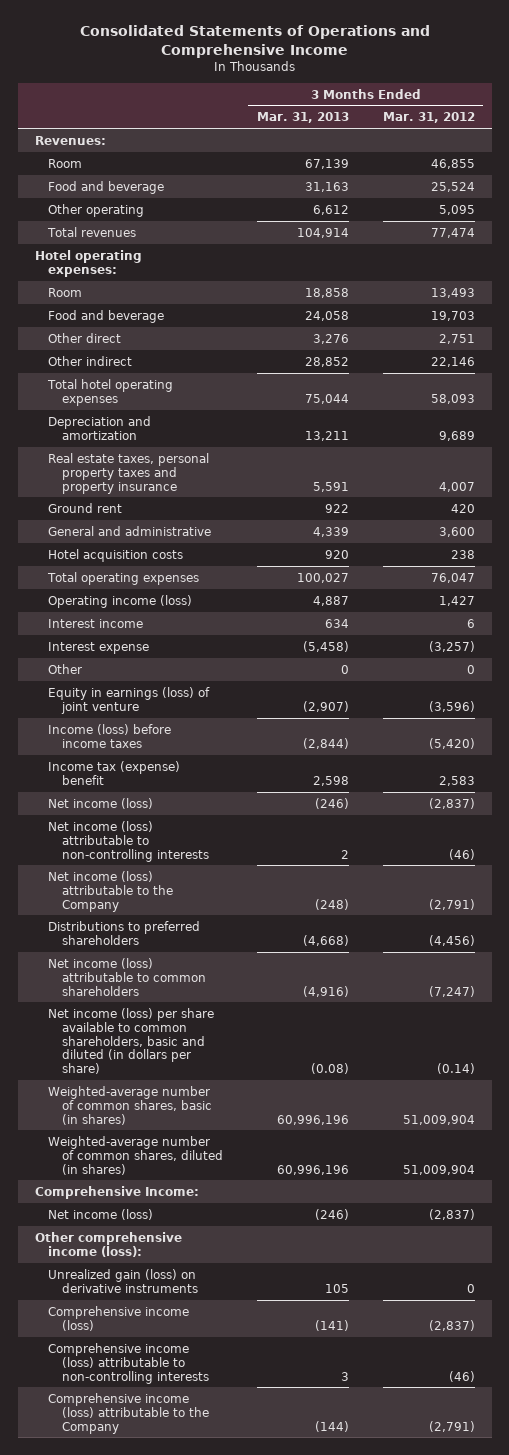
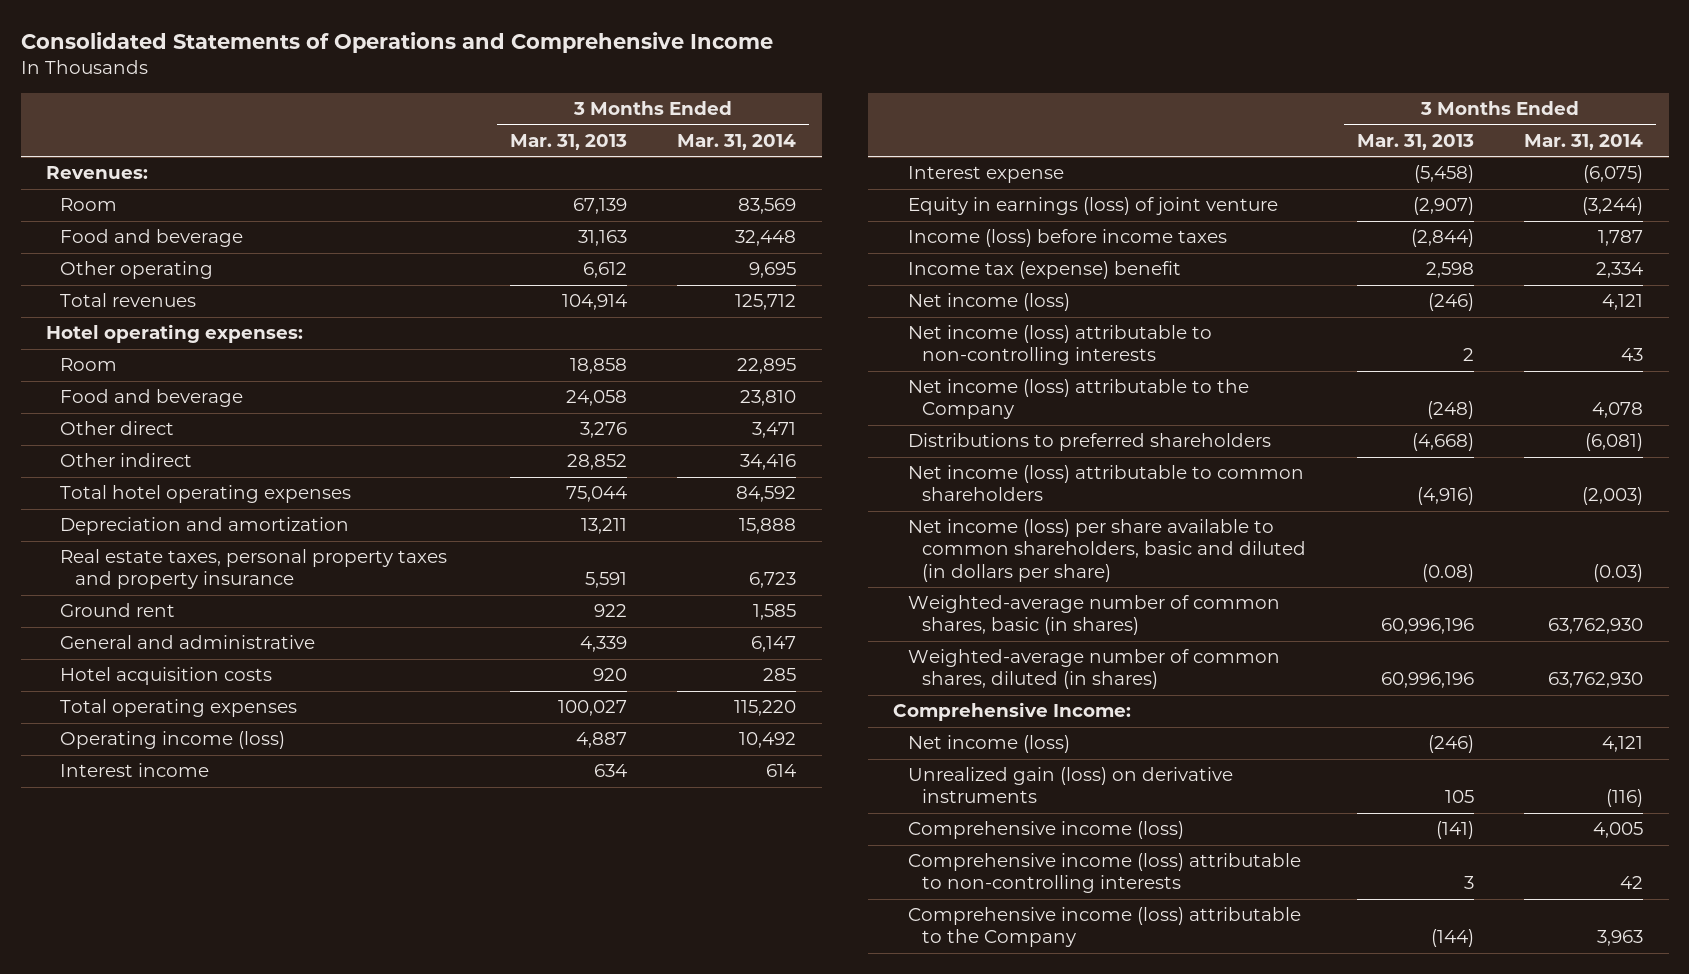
[382,112,475,124] Mar. 31, 2012 -> none
none -> [677,133,797,150] Mar. 31, 2014
[48,663,83,674] Other -> none
[34,1231,182,1257] Other comprehensive income (loss): -> none

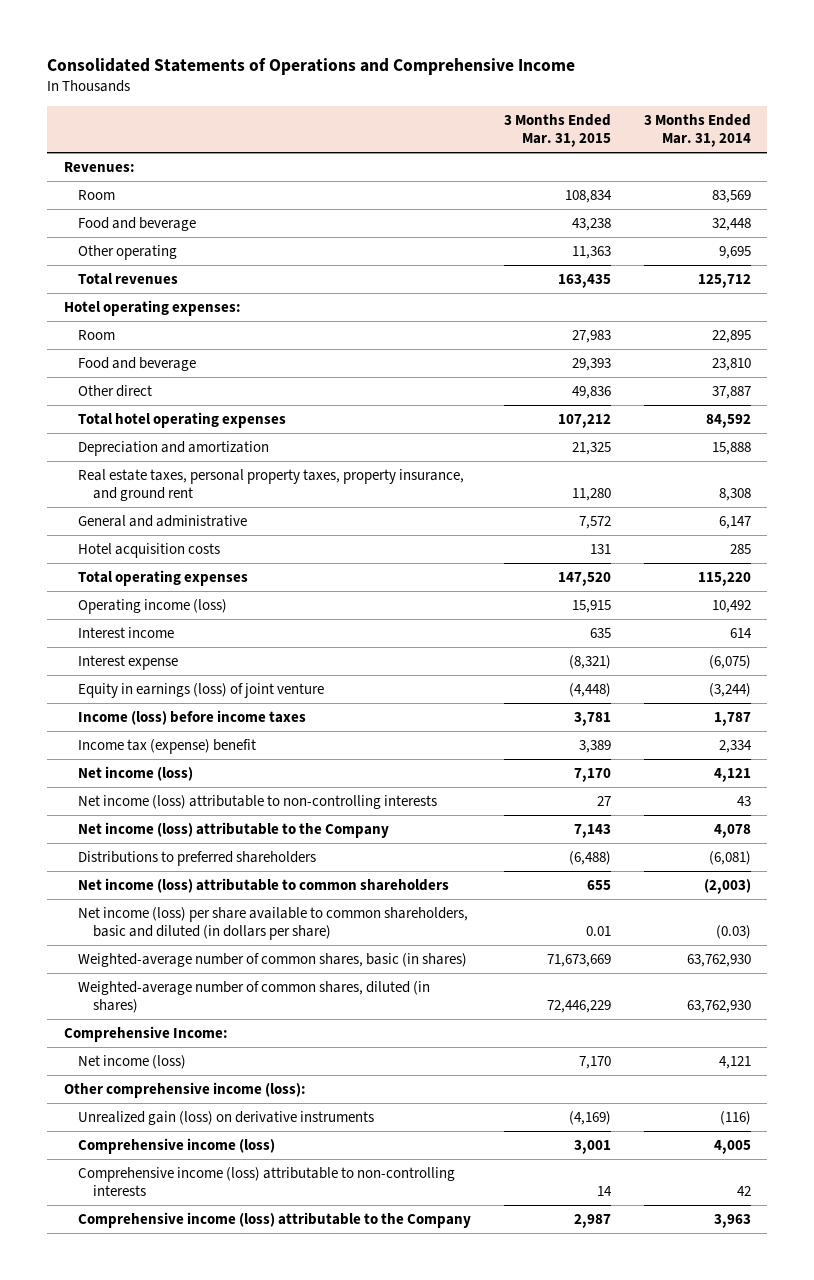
[509,133,627,150] Mar. 31, 2013 -> none
none -> [503,113,611,148] 3 Months Ended Mar. 31, 2015
[60,453,193,468] Other indirect -> none
[752,422,797,439] 3,471 -> [711,385,751,399] 37,887
[60,603,176,618] Ground rent -> none
[60,549,448,590] Real estate taxes, personal property taxes and property insurance -> [78,468,465,502] Real estate taxes, personal property taxes, property insurance, and ground rent
[749,572,797,589] 6,723 -> [718,488,751,502] 8,308
none -> [63,1081,306,1098] Other comprehensive income (loss):

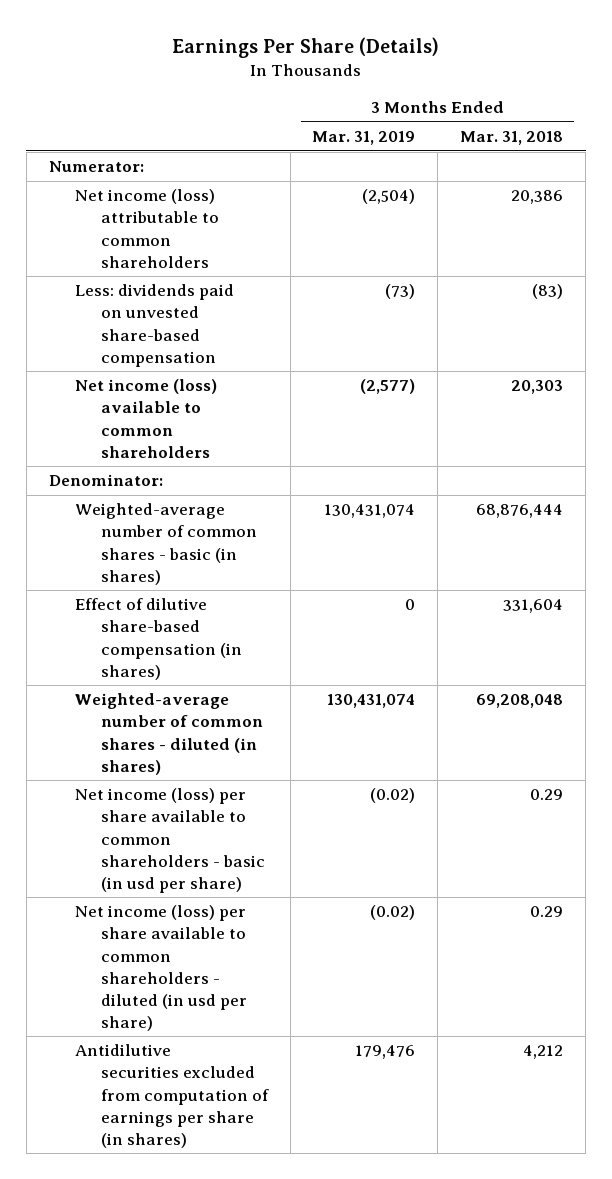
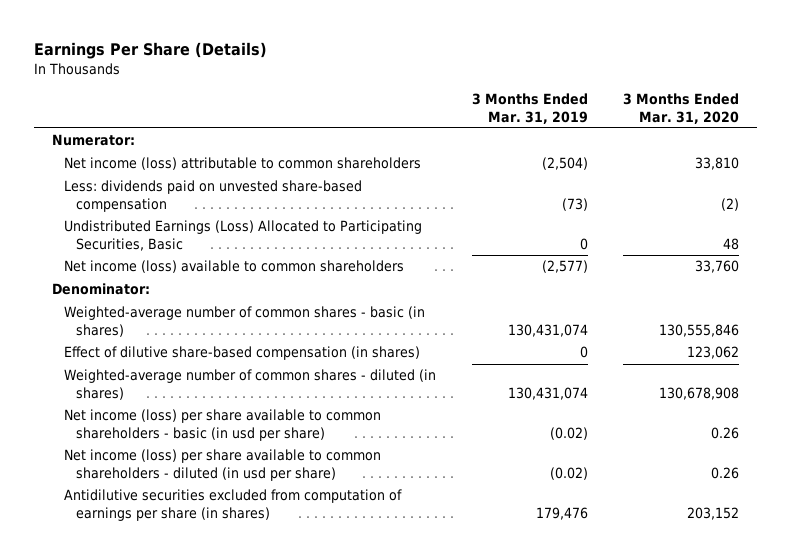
[460,131,564,146] Mar. 31, 2018 -> none
none -> [623,93,740,124] 3 Months Ended Mar. 31, 2020
none -> [63,220,422,251] Undistributed Earnings (Loss) Allocated to Participating Securities, Basic

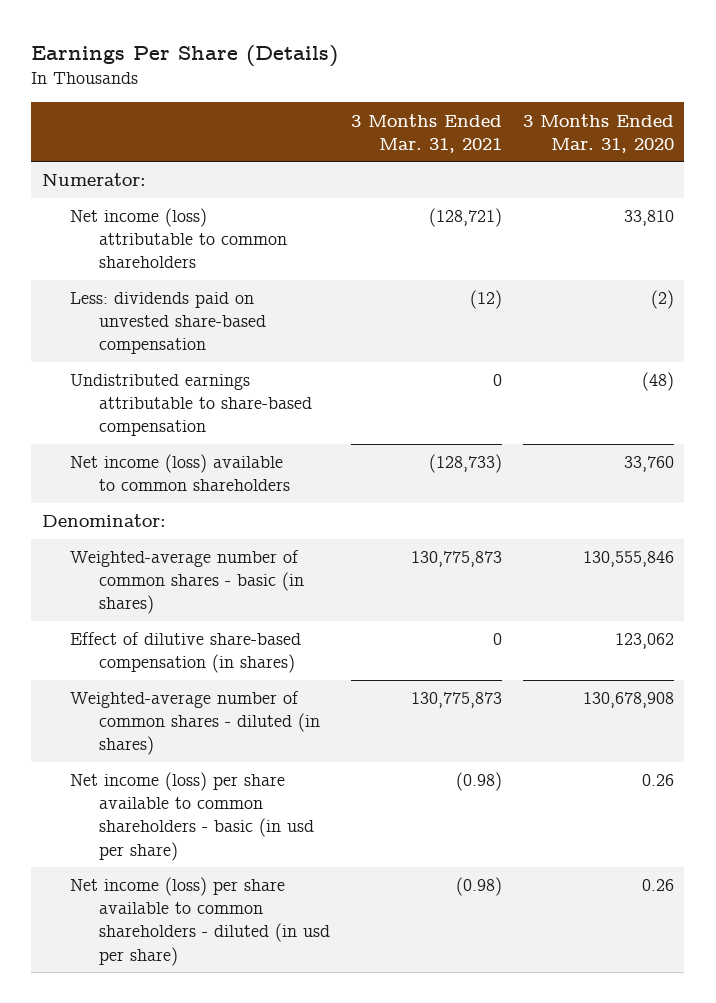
[471,93,588,124] 3 Months Ended Mar. 31, 2019 -> none
none -> [350,113,502,153] 3 Months Ended Mar. 31, 2021
[63,220,422,251] Undistributed Earnings (Loss) Allocated to Participating Securities, Basic -> [70,374,312,437] Undistributed earnings attributable to share-based compensation
[723,237,740,250] 48 -> [641,372,674,392] (48)
[63,489,402,521] Antidilutive securities excluded from computation of earnings per share (in shares) -> none

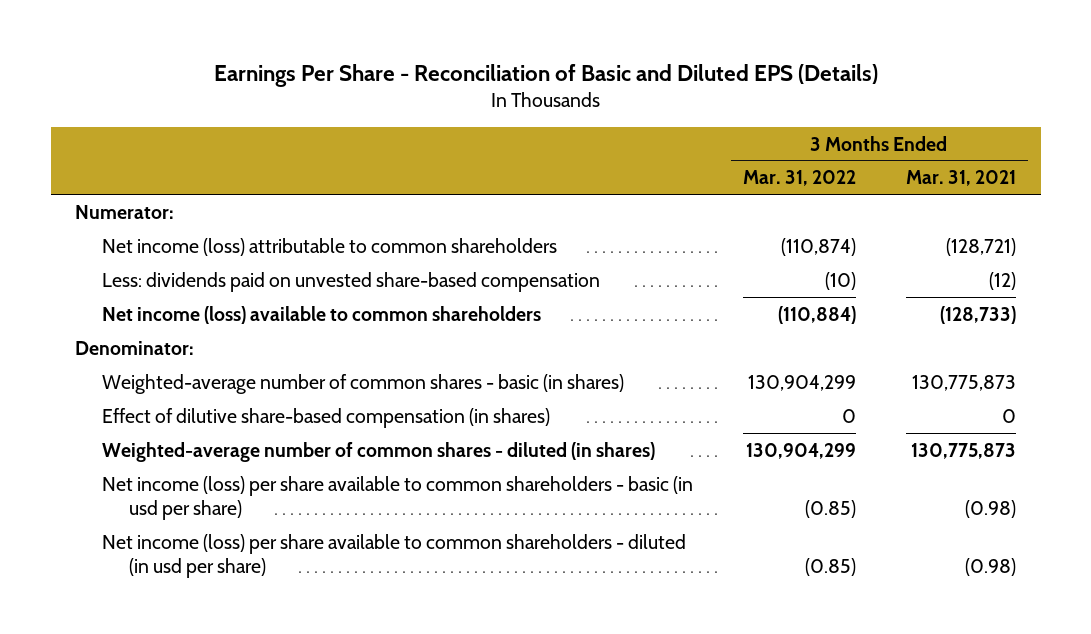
[31,44,339,67] Earnings Per Share (Details) -> [213,63,878,87] Earnings Per Share - Reconciliation of Basic and Diluted EPS (Details)
[522,113,674,153] 3 Months Ended Mar. 31, 2020 -> none
none -> [743,170,857,187] Mar. 31, 2022
[70,374,312,437] Undistributed earnings attributable to share-based compensation -> none

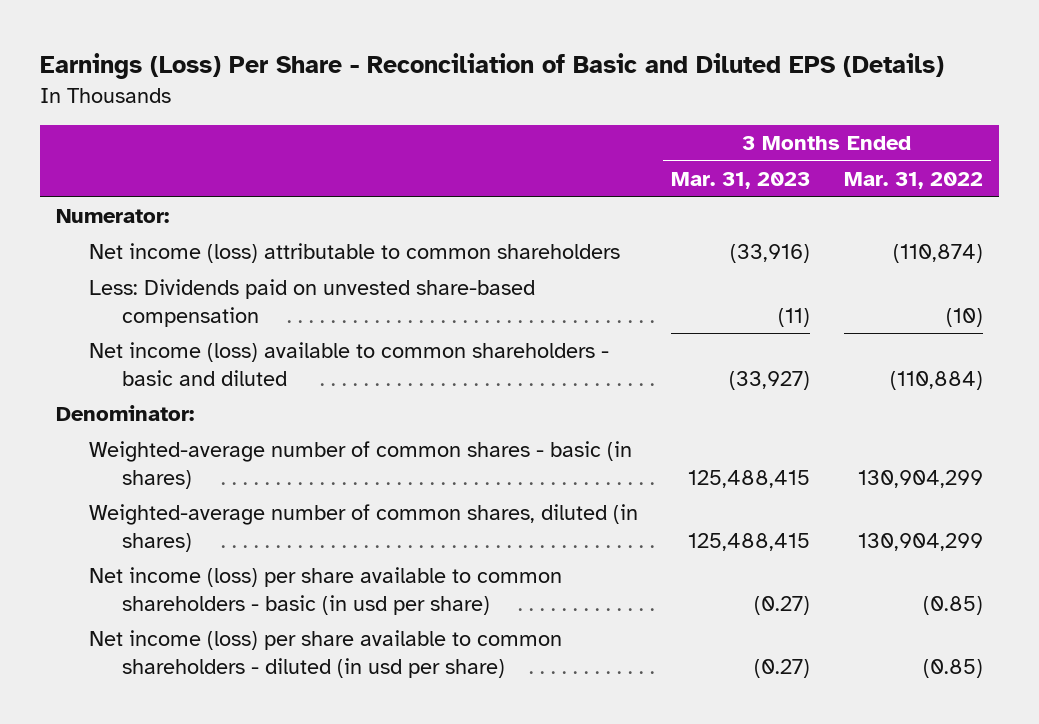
[213,63,878,87] Earnings Per Share - Reconciliation of Basic and Diluted EPS (Details) -> [39,53,944,80] Earnings (Loss) Per Share - Reconciliation of Basic and Diluted EPS (Details)
[905,170,1016,187] Mar. 31, 2021 -> none
none -> [671,172,811,190] Mar. 31, 2023
[102,271,601,292] Less: dividends paid on unvested share-based compensation -> [88,279,535,327] Less: Dividends paid on unvested share-based compensation
[102,305,542,324] Net income (loss) available to common shareholders -> [88,342,609,386] Net income (loss) available to common shareholders - basic and diluted
[102,407,551,428] Effect of dilutive share-based compensation (in shares) -> none
[102,441,656,462] Weighted-average number of common shares - diluted (in shares) -> [88,504,638,552] Weighted-average number of common shares, diluted (in shares)

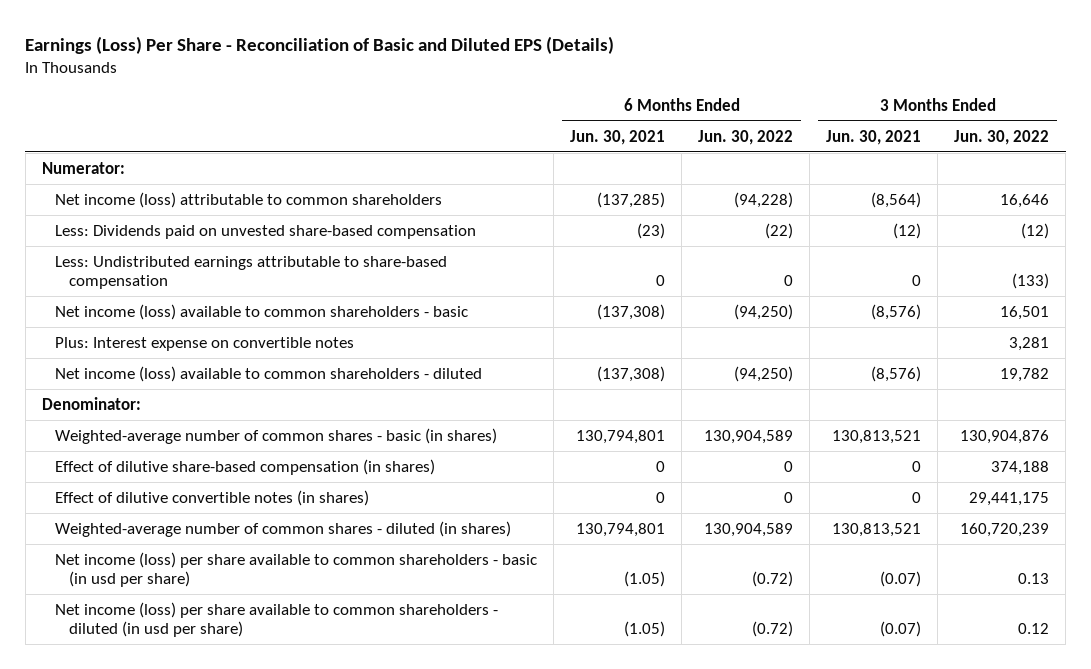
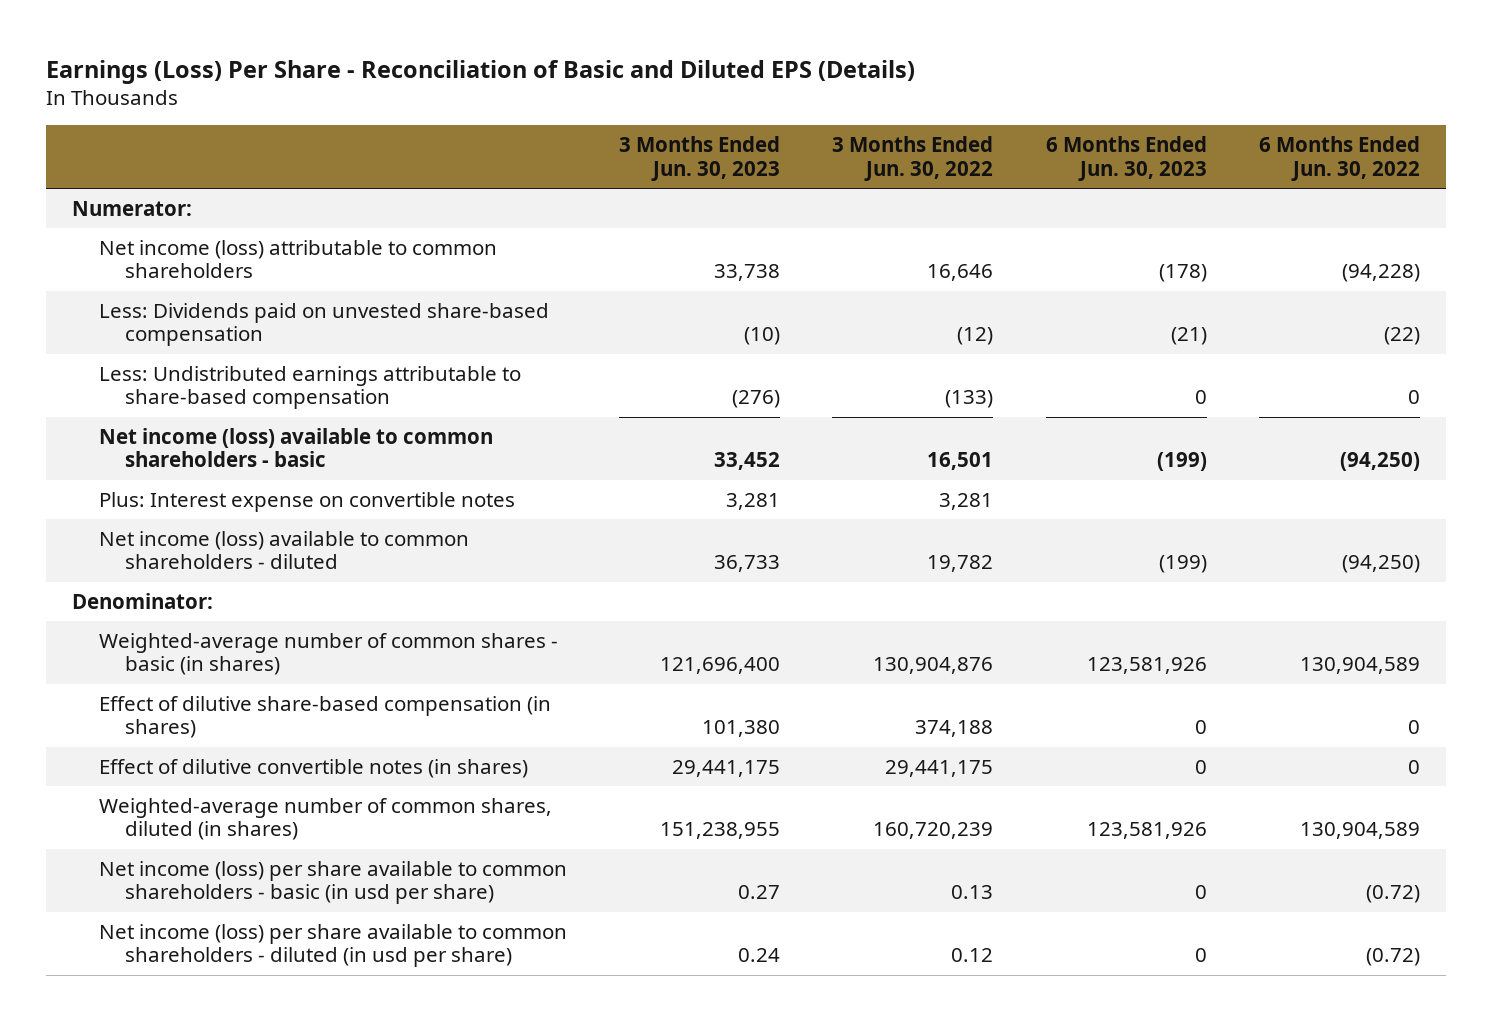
[570,129,666,145] Jun. 30, 2021 -> none
[826,129,922,145] Jun. 30, 2021 -> none
none -> [619,136,781,181] 3 Months Ended Jun. 30, 2023
none -> [1045,136,1207,181] 6 Months Ended Jun. 30, 2023
[55,520,512,537] Weighted-average number of common shares - diluted (in shares) -> [98,798,552,841] Weighted-average number of common shares, diluted (in shares)

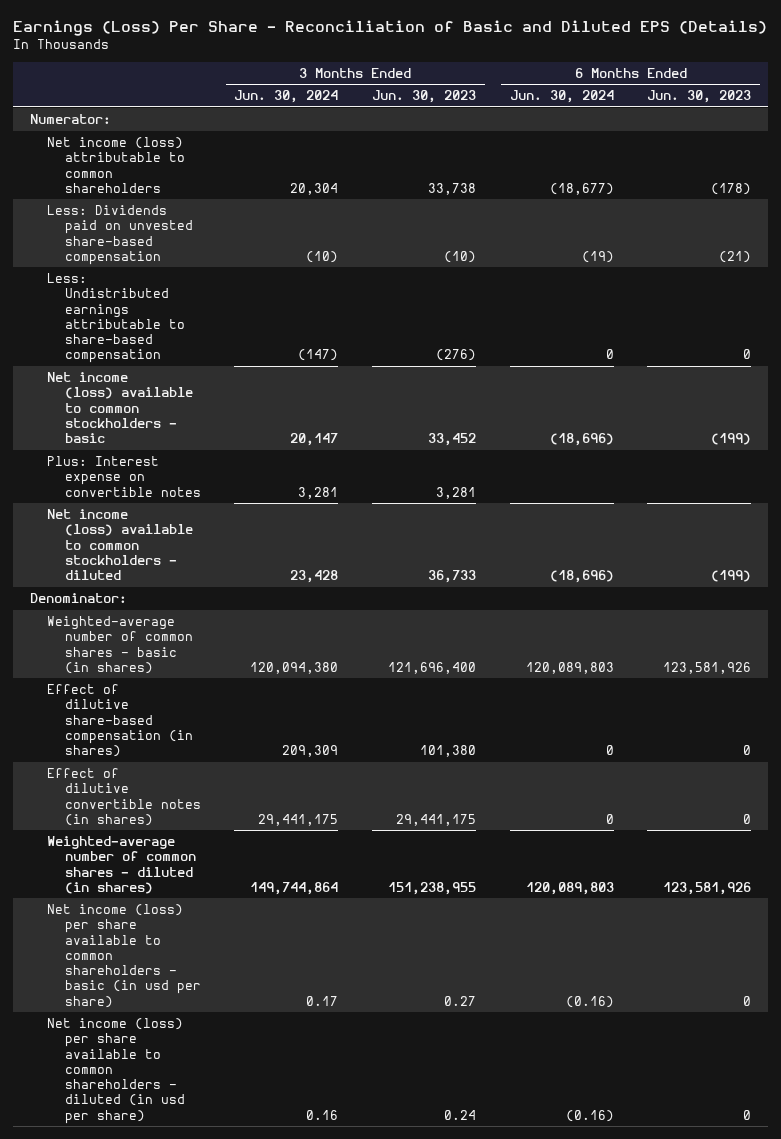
[832,136,994,181] 3 Months Ended Jun. 30, 2022 -> none
[1258,136,1420,181] 6 Months Ended Jun. 30, 2022 -> none
none -> [234,90,339,104] Jun. 30, 2024
none -> [509,90,614,104] Jun. 30, 2024
[98,428,493,468] Net income (loss) available to common shareholders - basic -> [47,372,193,444] Net income (loss) available to common stockholders - basic
[98,531,469,570] Net income (loss) available to common shareholders - diluted -> [47,509,193,581] Net income (loss) available to common stockholders - diluted
[98,798,552,841] Weighted-average number of common shares, diluted (in shares) -> [47,836,196,894] Weighted-average number of common shares - diluted (in shares)

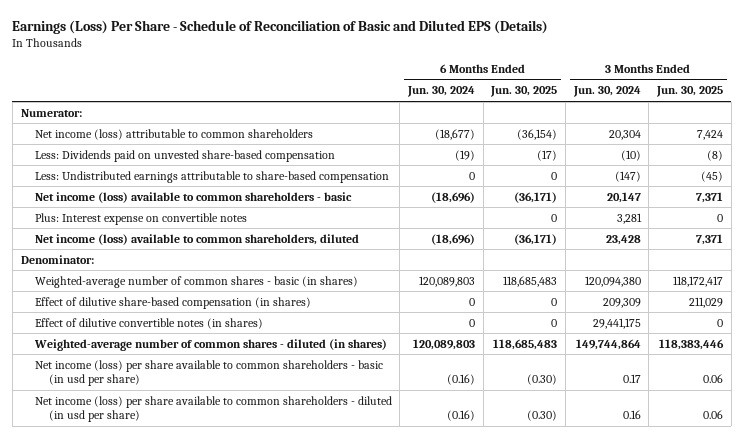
[12,20,767,37] Earnings (Loss) Per Share - Reconciliation of Basic and Diluted EPS (Details) -> [12,19,549,34] Earnings (Loss) Per Share - Schedule of Reconciliation of Basic and Diluted EPS (Details)
[372,90,477,104] Jun. 30, 2023 -> none
[647,90,752,104] Jun. 30, 2023 -> none
none -> [490,86,558,98] Jun. 30, 2025
none -> [656,86,724,98] Jun. 30, 2025
[47,372,193,444] Net income (loss) available to common stockholders - basic -> [34,191,352,203] Net income (loss) available to common shareholders - basic
[47,509,193,581] Net income (loss) available to common stockholders - diluted -> [34,233,359,245] Net income (loss) available to common shareholders, diluted

